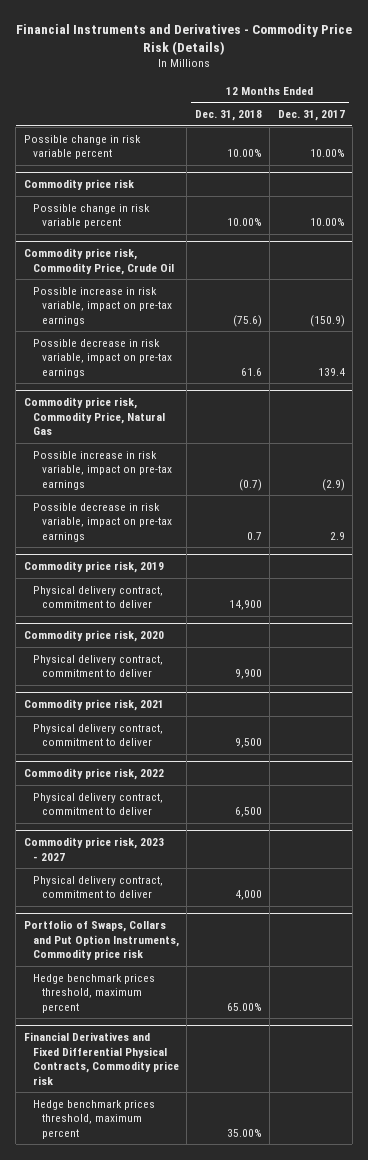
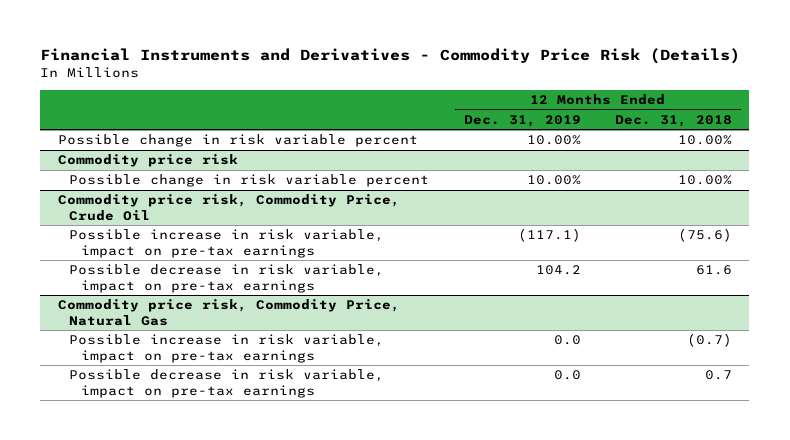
[277,110,345,122] Dec. 31, 2017 -> none
none -> [463,114,581,127] Dec. 31, 2019
[23,561,164,574] Commodity price risk, 2019 -> none
[33,585,164,609] Physical delivery contract, commitment to deliver -> none
[23,630,164,643] Commodity price risk, 2020 -> none
[33,654,164,678] Physical delivery contract, commitment to deliver -> none
[23,699,164,712] Commodity price risk, 2021 -> none
[33,723,164,747] Physical delivery contract, commitment to deliver -> none
[23,768,164,781] Commodity price risk, 2022 -> none
[33,792,164,816] Physical delivery contract, commitment to deliver -> none
[23,837,164,861] Commodity price risk, 2023 - 2027 -> none
[33,875,164,899] Physical delivery contract, commitment to deliver -> none
[23,920,180,961] Portfolio of Swaps, Collars and Put Option Instruments, Commodity price risk -> none
[33,973,156,1013] Hedge benchmark prices threshold, maximum percent -> none
[23,1032,180,1085] Financial Derivatives and Fixed Differential Physical Contracts, Commodity price risk -> none
[33,1099,156,1139] Hedge benchmark prices threshold, maximum percent -> none

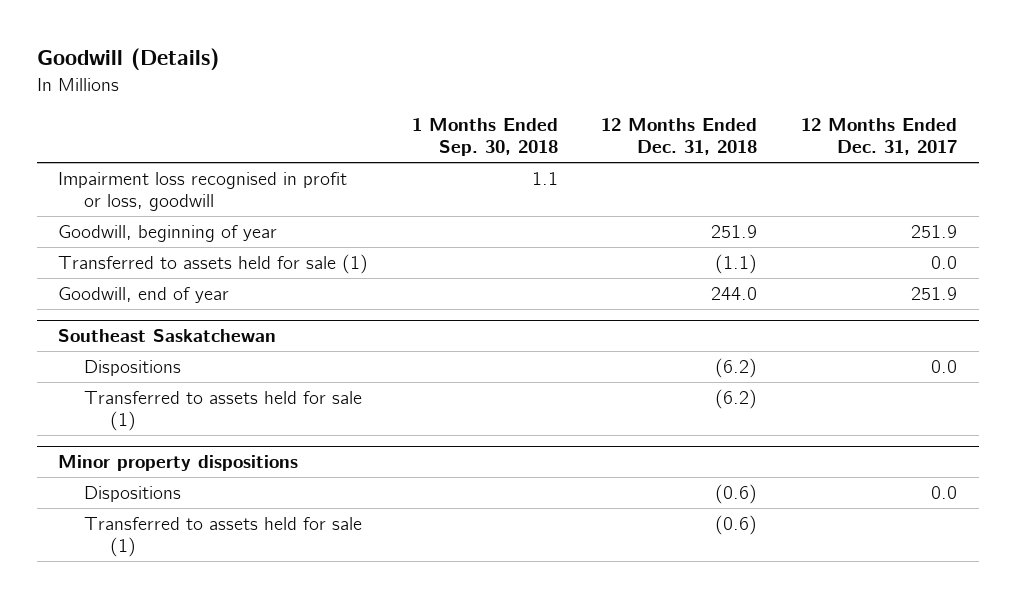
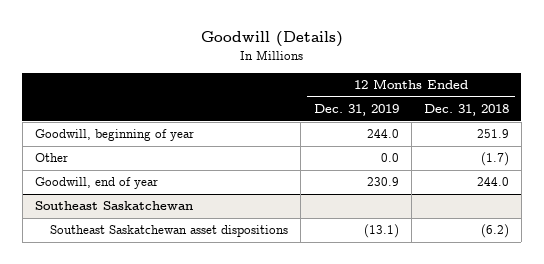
[411,117,558,157] 1 Months Ended Sep. 30, 2018 -> none
[800,117,957,156] 12 Months Ended Dec. 31, 2017 -> none
none -> [313,104,399,117] Dec. 31, 2019
[58,171,348,211] Impairment loss recognised in profit or loss, goodwill -> none
[58,253,369,274] Transferred to assets held for sale (1) -> none
none -> [34,153,68,163] Other
[84,390,363,431] Transferred to assets held for sale (1) -> none
[58,454,299,471] Minor property dispositions -> none
[84,485,182,502] Dispositions -> none
[84,516,363,557] Transferred to assets held for sale (1) -> none
[84,359,182,376] Dispositions -> [50,225,289,238] Southeast Saskatchewan asset dispositions

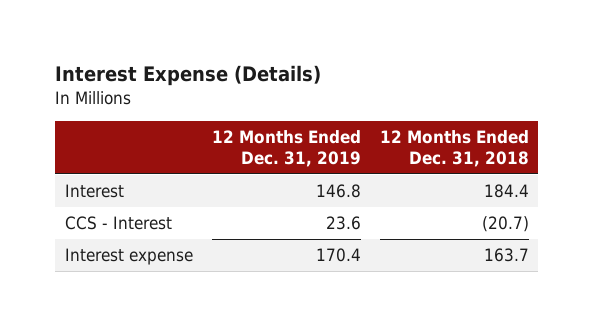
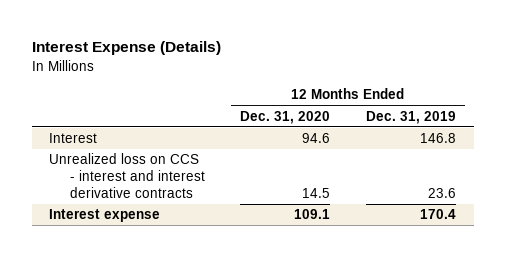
[379,130,529,167] 12 Months Ended Dec. 31, 2018 -> none
none -> [240,110,331,124] Dec. 31, 2020
[64,216,172,231] CCS - Interest -> [49,153,205,198] Unrealized loss on CCS - interest and interest derivative contracts

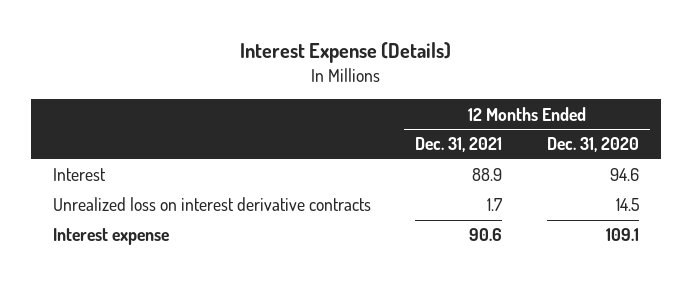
[366,110,457,124] Dec. 31, 2019 -> none
none -> [415,137,503,153] Dec. 31, 2021
[49,153,205,198] Unrealized loss on CCS - interest and interest derivative contracts -> [53,197,372,212] Unrealized loss on interest derivative contracts

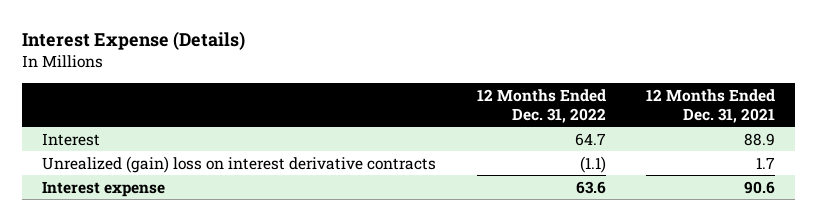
[546,137,639,153] Dec. 31, 2020 -> none
none -> [476,88,606,124] 12 Months Ended Dec. 31, 2022
[53,197,372,212] Unrealized loss on interest derivative contracts -> [41,155,436,173] Unrealized (gain) loss on interest derivative contracts

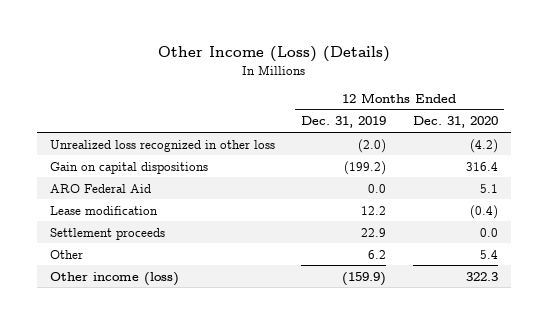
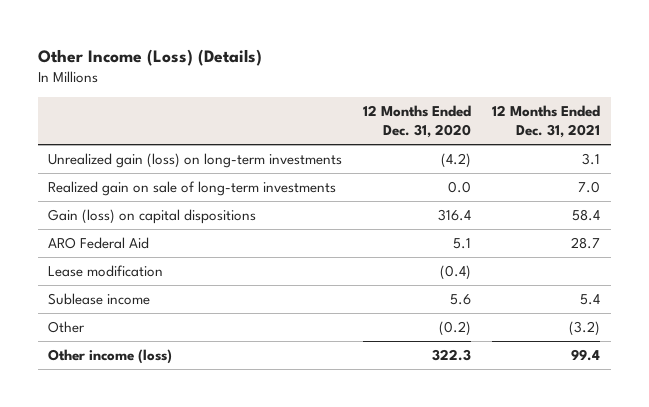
[301,116,387,129] Dec. 31, 2019 -> none
none -> [492,105,601,138] 12 Months Ended Dec. 31, 2021
[50,139,276,152] Unrealized loss recognized in other loss -> [48,153,343,169] Unrealized gain (loss) on long-term investments
none -> [48,181,337,197] Realized gain on sale of long-term investments
[50,161,209,174] Gain on capital dispositions -> [48,209,257,225] Gain (loss) on capital dispositions
[50,227,166,240] Settlement proceeds -> none
none -> [48,293,151,306] Sublease income
[479,249,498,259] 5.4 -> [439,321,472,337] (0.2)

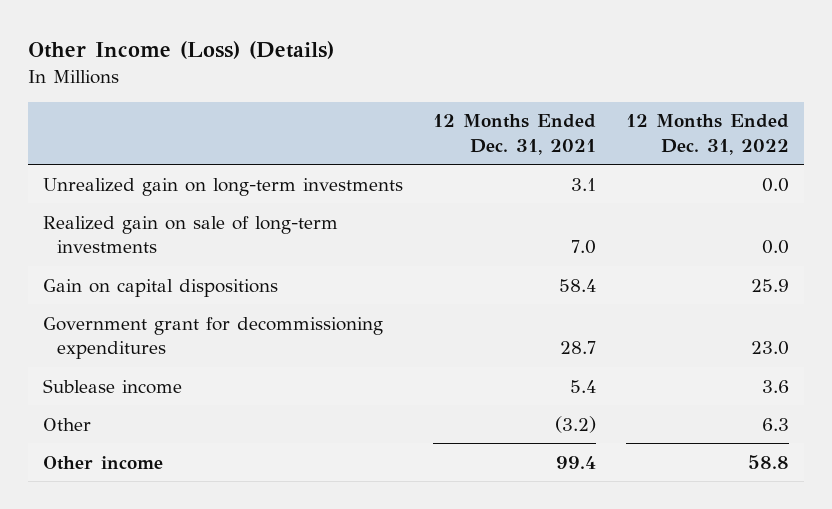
[363,105,472,138] 12 Months Ended Dec. 31, 2020 -> none
none -> [626,114,790,155] 12 Months Ended Dec. 31, 2022
[48,153,343,169] Unrealized gain (loss) on long-term investments -> [42,177,403,196] Unrealized gain on long-term investments
[48,265,164,278] Lease modification -> none
[48,209,257,225] Gain (loss) on capital dispositions -> [42,278,278,297] Gain on capital dispositions
[48,237,150,250] ARO Federal Aid -> [42,316,383,360] Government grant for decommissioning expenditures
[48,349,173,365] Other income (loss) -> [42,455,163,470] Other income

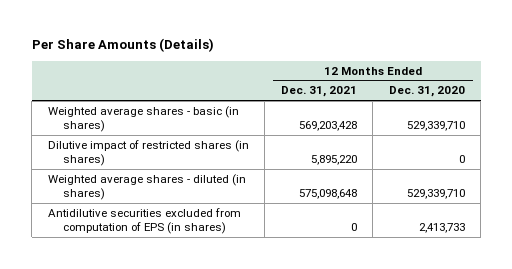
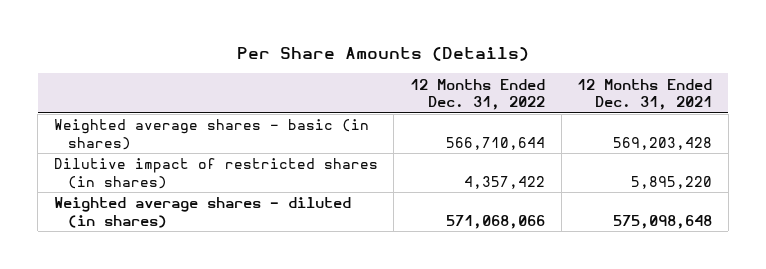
[388,86,465,98] Dec. 31, 2020 -> none
none -> [409,78,545,111] 12 Months Ended Dec. 31, 2022
[47,207,241,235] Antidilutive securities excluded from computation of EPS (in shares) -> none

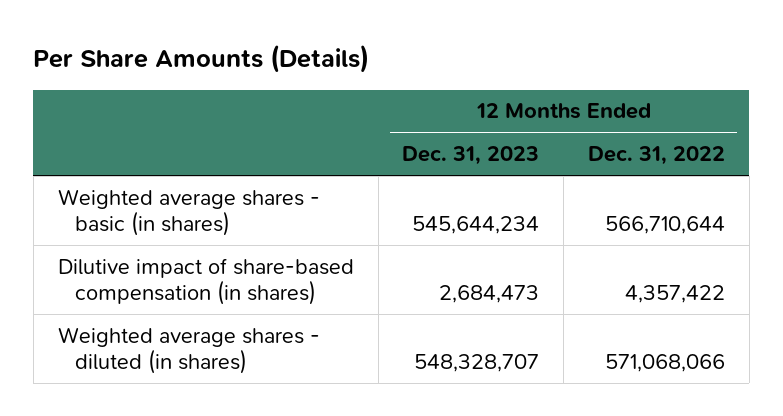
[577,78,713,111] 12 Months Ended Dec. 31, 2021 -> none
none -> [402,146,540,166] Dec. 31, 2023
[53,158,378,189] Dilutive impact of restricted shares (in shares) -> [57,257,354,306] Dilutive impact of share-based compensation (in shares)

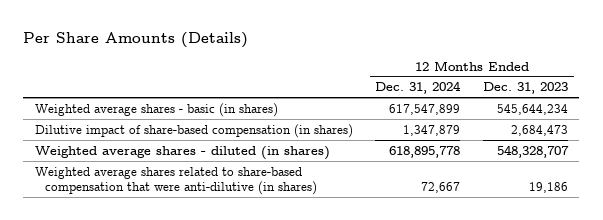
[588,146,726,166] Dec. 31, 2022 -> none
none -> [375,81,462,95] Dec. 31, 2024
none -> [34,166,317,195] Weighted average shares related to share-based compensation that were anti-dilutive (in shares)

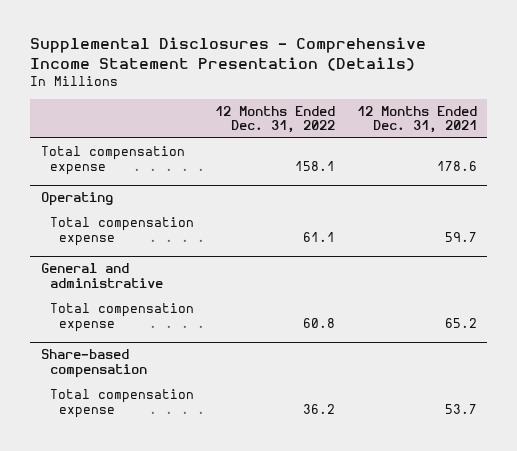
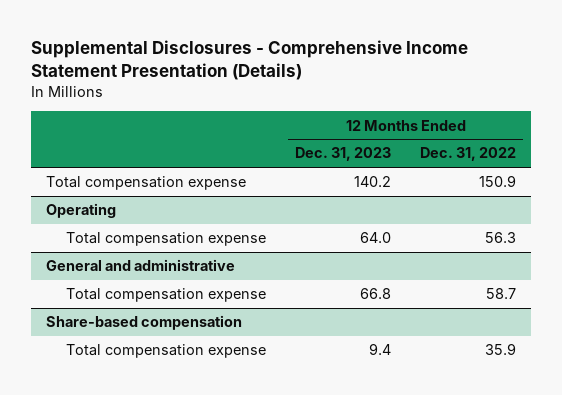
[356,105,477,134] 12 Months Ended Dec. 31, 2021 -> none
none -> [295,147,392,162] Dec. 31, 2023
[295,160,336,171] 158.1 -> [479,175,517,188] 150.9
[303,231,336,242] 61.1 -> [485,232,517,244] 56.3
[303,317,336,328] 60.8 -> [486,288,517,300] 58.7
[303,403,336,414] 36.2 -> [485,343,517,356] 35.9

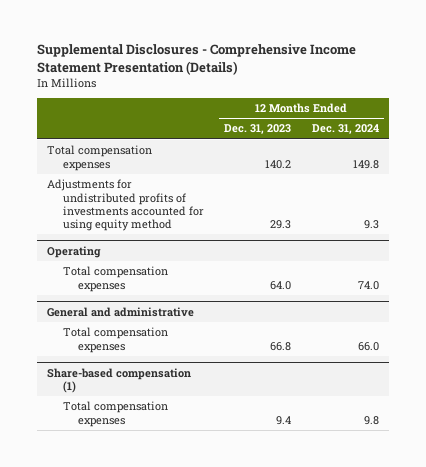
[420,147,517,162] Dec. 31, 2022 -> none
none -> [311,124,379,135] Dec. 31, 2024
[45,176,246,191] Total compensation expense -> [47,145,153,171] Total compensation expenses
none -> [47,179,204,232] Adjustments for undistributed profits of investments accounted for using equity method
[66,232,267,247] Total compensation expense -> [62,266,168,292] Total compensation expenses
[66,288,267,303] Total compensation expense -> [62,327,168,353] Total compensation expenses
[45,315,242,331] Share-based compensation -> [47,367,192,394] Share-based compensation (1)
[66,344,267,359] Total compensation expense -> [62,401,168,427] Total compensation expenses

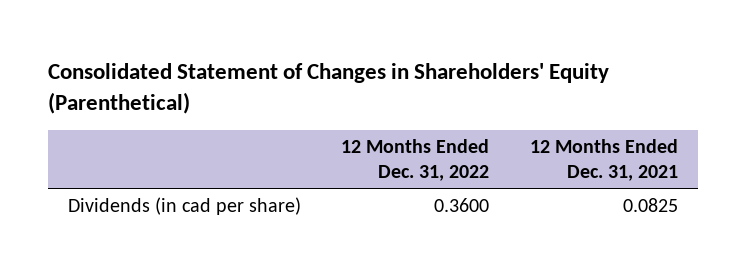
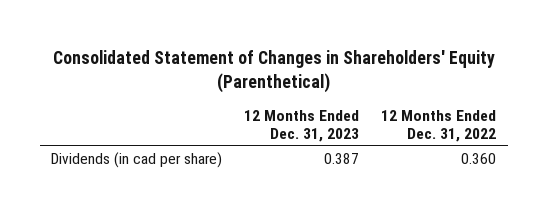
[530,139,679,182] 12 Months Ended Dec. 31, 2021 -> none
none -> [244,109,360,142] 12 Months Ended Dec. 31, 2023
[434,198,490,213] 0.3600 -> [461,152,497,164] 0.360

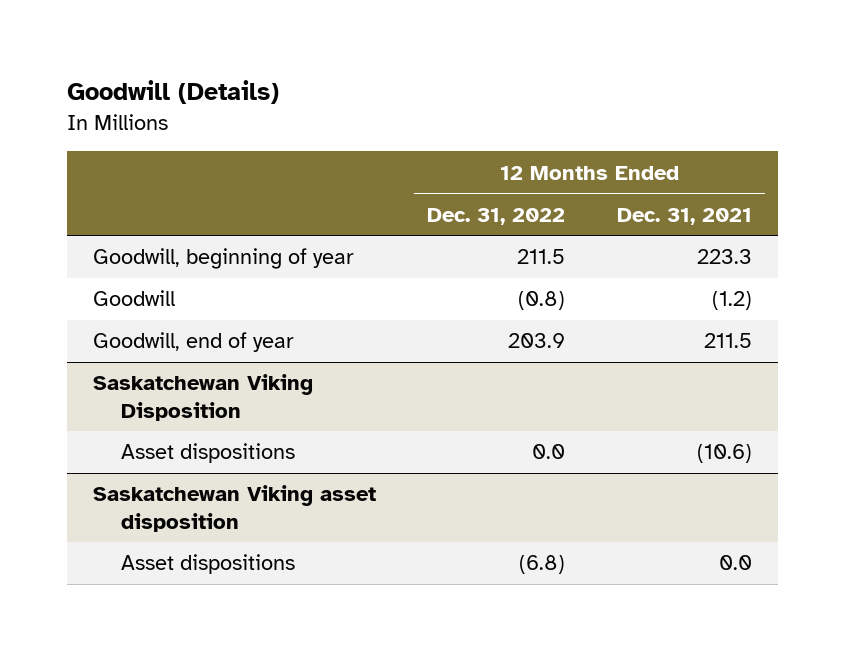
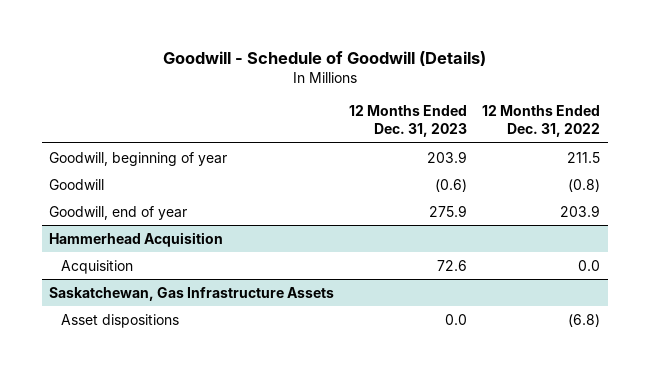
[66,80,279,105] Goodwill (Details) -> [162,50,486,66] Goodwill - Schedule of Goodwill (Details)
[616,207,752,225] Dec. 31, 2021 -> none
none -> [349,104,468,138] 12 Months Ended Dec. 31, 2023
[92,374,313,421] Saskatchewan Viking Disposition -> none
[120,443,295,464] Asset dispositions -> none
none -> [49,231,224,247] Hammerhead Acquisition
none -> [60,259,133,274] Acquisition
[92,485,376,532] Saskatchewan Viking asset disposition -> [49,286,335,301] Saskatchewan, Gas Infrastructure Assets

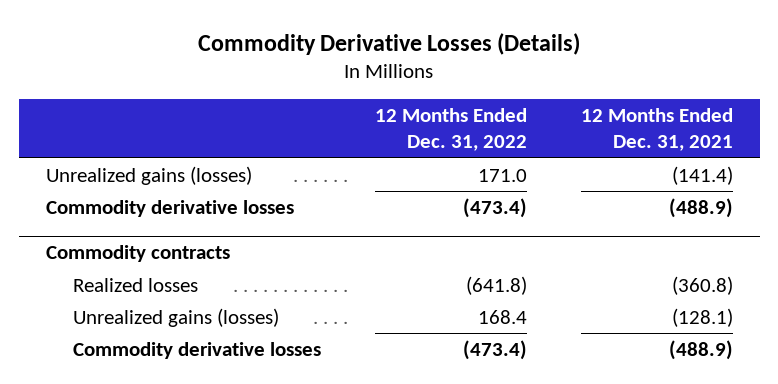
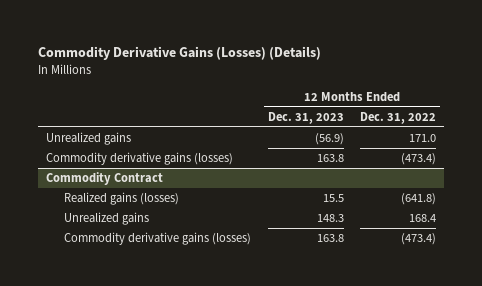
[198,32,581,55] Commodity Derivative Losses (Details) -> [37,46,321,61] Commodity Derivative Gains (Losses) (Details)
[580,107,733,152] 12 Months Ended Dec. 31, 2021 -> none
none -> [267,111,344,124] Dec. 31, 2023
[45,165,252,185] Unrealized gains (losses) -> [46,132,132,146] Unrealized gains
[45,199,294,217] Commodity derivative losses -> [46,152,234,166] Commodity derivative gains (losses)
[45,245,230,263] Commodity contracts -> [46,172,164,186] Commodity Contract
[72,277,198,292] Realized losses -> [64,192,180,206] Realized gains (losses)
[72,307,279,327] Unrealized gains (losses) -> [64,212,150,226] Unrealized gains
[72,341,321,359] Commodity derivative losses -> [64,232,252,246] Commodity derivative gains (losses)

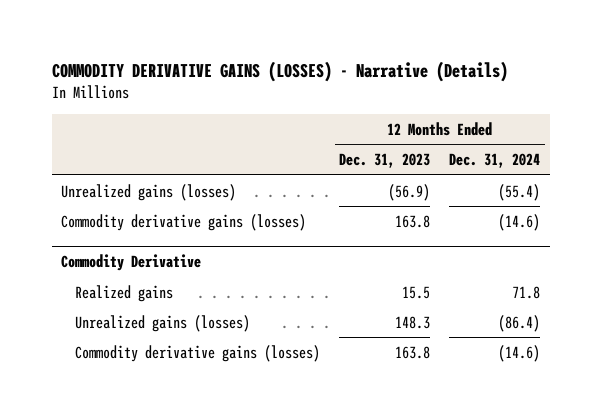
[37,46,321,61] Commodity Derivative Gains (Losses) (Details) -> [51,60,508,82] COMMODITY DERIVATIVE GAINS (LOSSES) - Narrative (Details)
[360,111,437,124] Dec. 31, 2022 -> none
none -> [449,153,541,169] Dec. 31, 2024
[46,132,132,146] Unrealized gains -> [61,183,237,201] Unrealized gains (losses)
[46,172,164,186] Commodity Contract -> none
none -> [61,253,202,271] Commodity Derivative
[64,192,180,206] Realized gains (losses) -> [75,284,174,302] Realized gains
[64,212,150,226] Unrealized gains -> [75,314,251,332] Unrealized gains (losses)

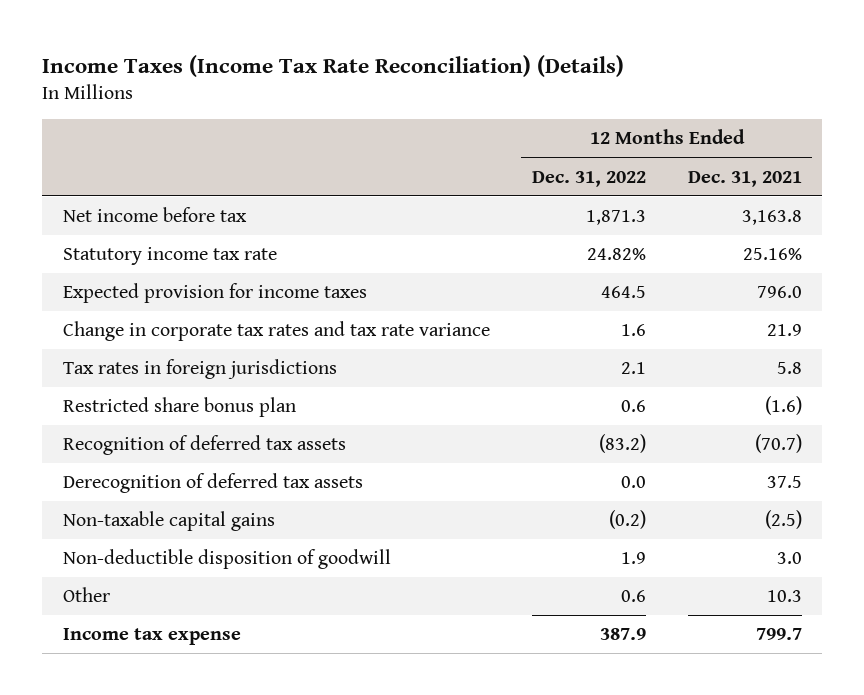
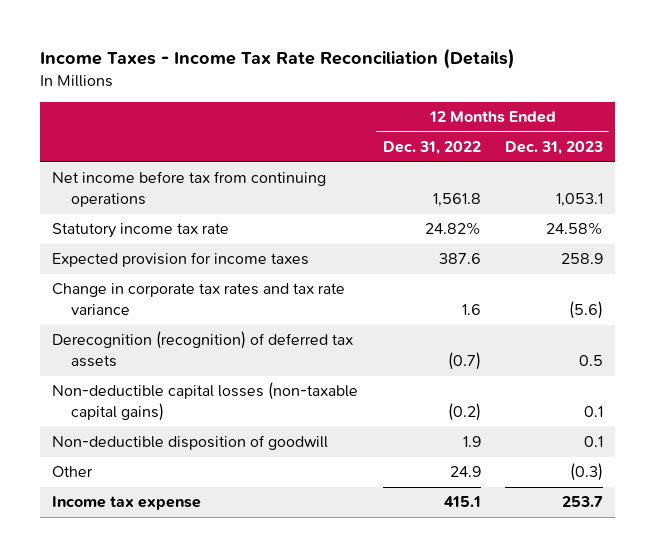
[41,54,624,77] Income Taxes (Income Tax Rate Reconciliation) (Details) -> [39,48,515,70] Income Taxes - Income Tax Rate Reconciliation (Details)
[687,170,802,187] Dec. 31, 2021 -> none
none -> [505,141,604,156] Dec. 31, 2023
[62,207,247,223] Net income before tax -> [52,171,327,207] Net income before tax from continuing operations
[585,210,646,226] 1,871.3 -> [432,192,481,207] 1,561.8
[600,286,646,299] 464.5 -> [438,253,481,265] 387.6
[62,359,337,380] Tax rates in foreign jurisdictions -> none
[62,397,296,418] Restricted share bonus plan -> none
[62,473,363,494] Derecognition of deferred tax assets -> none
[62,435,346,456] Recognition of deferred tax assets -> [52,331,354,367] Derecognition (recognition) of deferred tax assets
[598,434,646,454] (83.2) -> [447,351,481,370] (0.7)
[62,511,275,532] Non-taxable capital gains -> [52,382,359,421] Non-deductible capital losses (non-taxable capital gains)
[620,590,646,603] 0.6 -> [449,466,481,478] 24.9
[599,628,646,641] 387.9 -> [443,496,481,508] 415.1

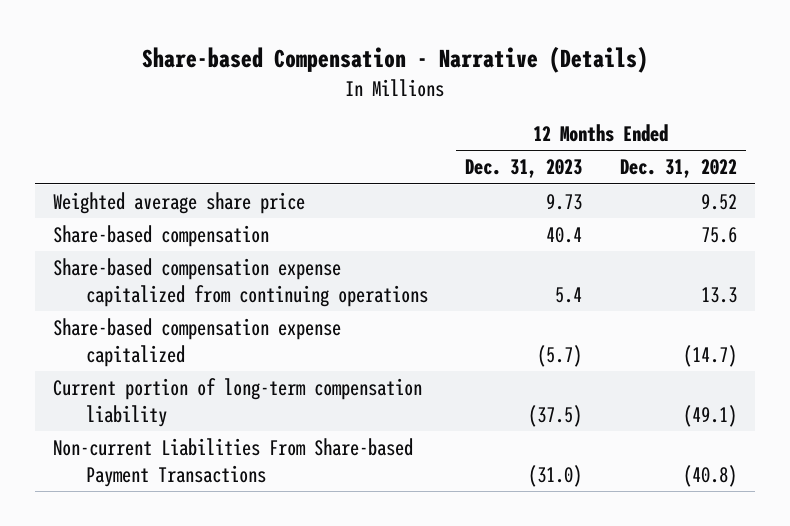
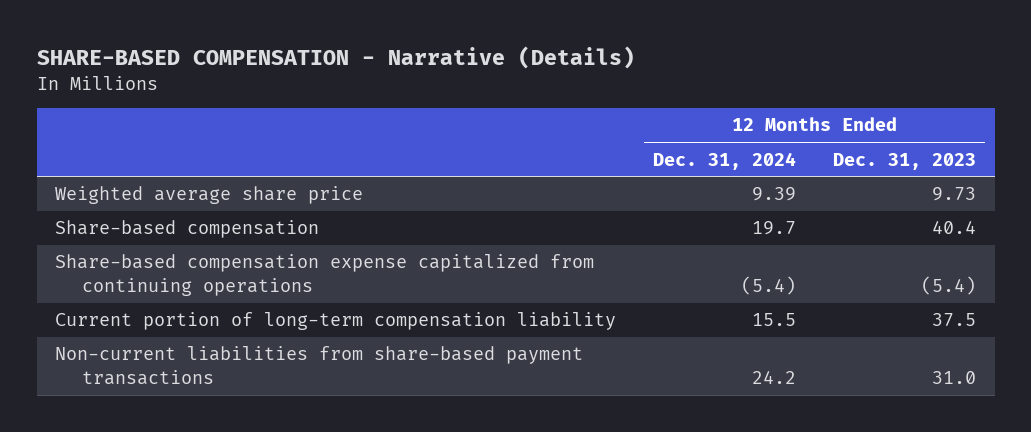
[141,46,648,74] Share-based Compensation - Narrative (Details) -> [36,45,635,69] SHARE-BASED COMPENSATION - Narrative (Details)
[619,159,737,179] Dec. 31, 2022 -> none
none -> [653,151,797,170] Dec. 31, 2024
[53,317,342,367] Share-based compensation expense capitalized -> none
[555,286,583,303] 5.4 -> [921,275,977,295] (5.4)
[528,404,583,427] (37.5) -> [932,313,977,327] 37.5
[53,437,414,487] Non-current Liabilities From Share-based Payment Transactions -> [55,346,584,385] Non-current liabilities from share-based payment transactions
[528,464,583,487] (31.0) -> [932,370,977,384] 31.0

